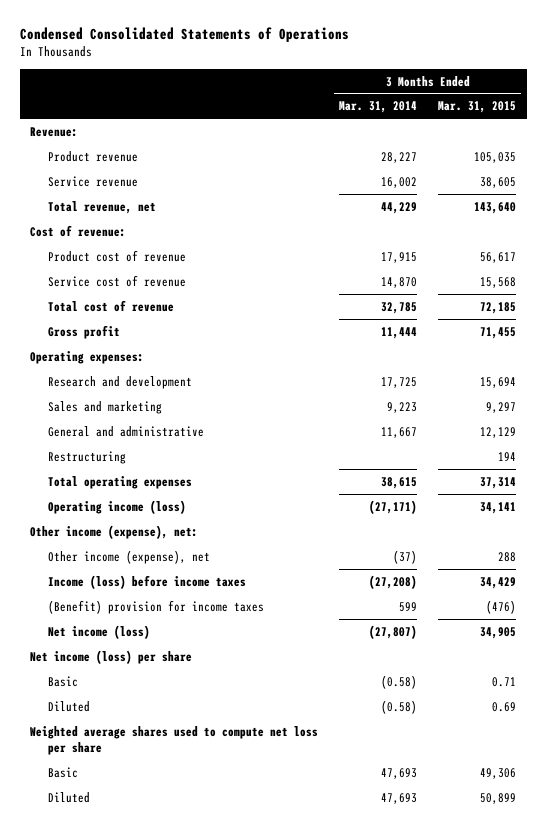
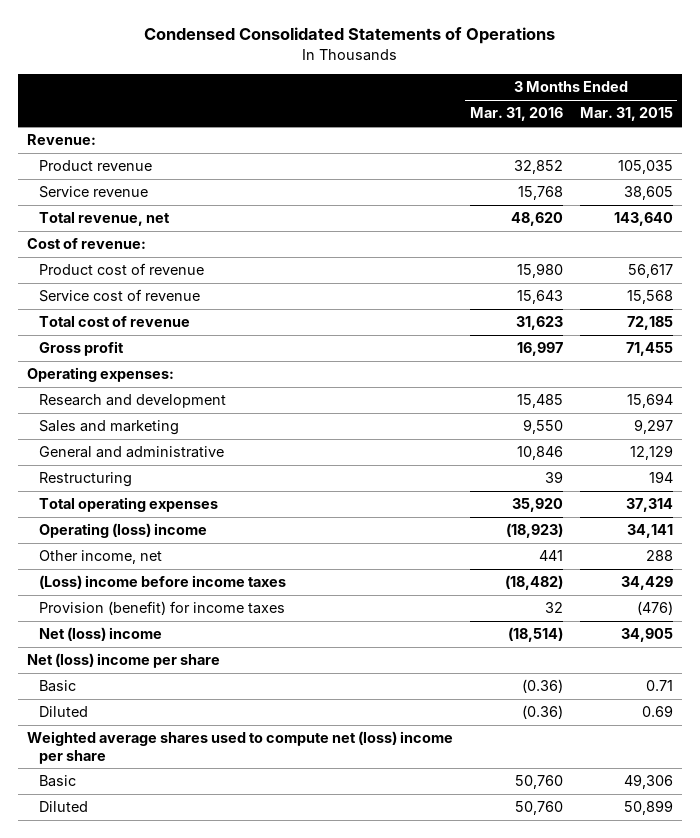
[339,101,418,114] Mar. 31, 2014 -> none
none -> [469,107,563,122] Mar. 31, 2016
[30,524,199,539] Other income (expense), net: -> none
[48,499,187,514] Operating income (loss) -> [39,523,208,539] Operating (loss) income
[48,549,211,564] Other income (expense), net -> [39,550,163,565] Other income, net
[48,574,247,589] Income (loss) before income taxes -> [39,575,287,590] (Loss) income before income taxes
[48,599,265,614] (Benefit) provision for income taxes -> [39,601,286,616] Provision (benefit) for income taxes
[48,624,151,639] Net income (loss) -> [39,627,163,642] Net (loss) income
[30,649,193,664] Net income (loss) per share -> [26,653,220,669] Net (loss) income per share
[30,725,319,755] Weighted average shares used to compute net loss per share -> [26,731,453,764] Weighted average shares used to compute net (loss) income per share

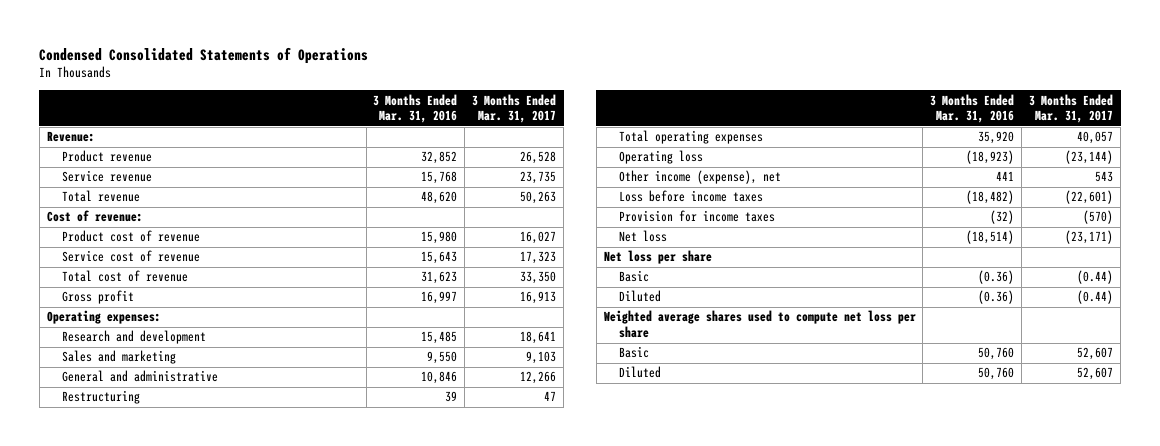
[579,107,673,122] Mar. 31, 2015 -> none
none -> [472,93,557,124] 3 Months Ended Mar. 31, 2017
[39,212,171,227] Total revenue, net -> [62,190,141,203] Total revenue
[39,523,208,539] Operating (loss) income -> [619,150,704,165] Operating loss
[39,550,163,565] Other income, net -> [619,170,782,185] Other income (expense), net
[39,575,287,590] (Loss) income before income taxes -> [619,190,764,203] Loss before income taxes
[39,601,286,616] Provision (benefit) for income taxes -> [619,210,776,223] Provision for income taxes
[544,602,563,614] 32 -> [990,210,1015,225] (32)
[39,627,163,642] Net (loss) income -> [619,230,668,243] Net loss
[26,653,220,669] Net (loss) income per share -> [603,250,712,265] Net loss per share
[26,731,453,764] Weighted average shares used to compute net (loss) income per share -> [603,310,916,339] Weighted average shares used to compute net loss per share

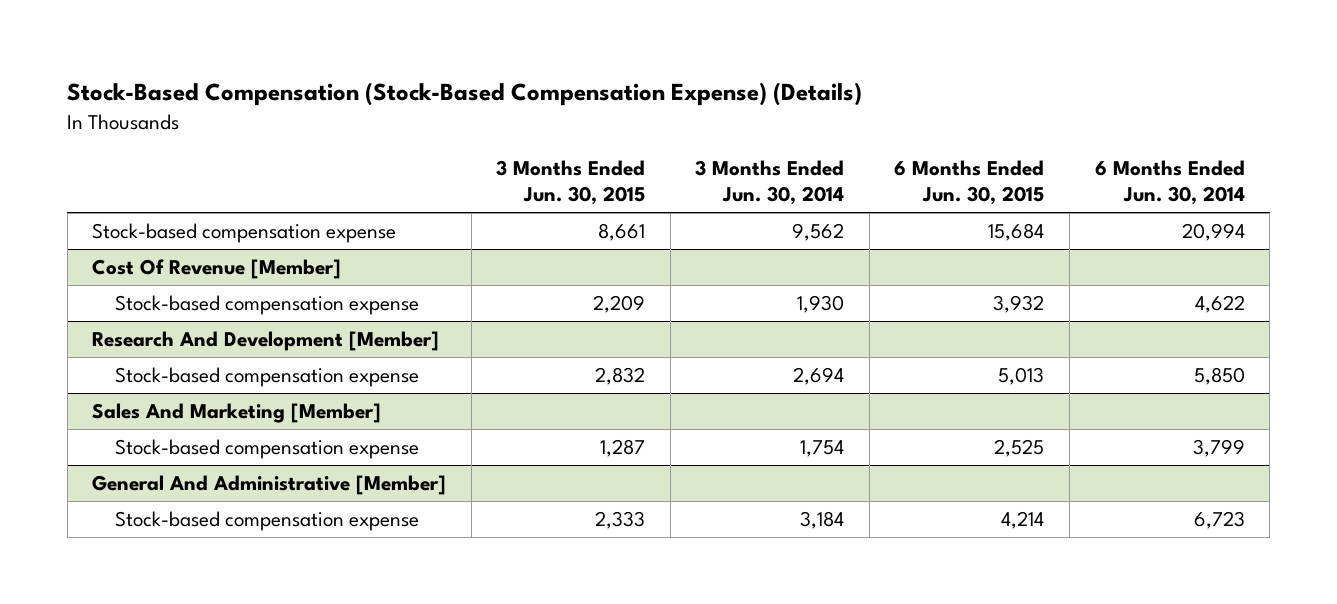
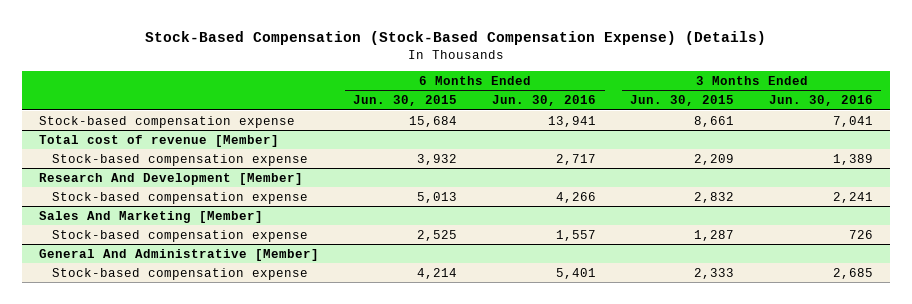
[695,159,845,206] 3 Months Ended Jun. 30, 2014 -> none
[1094,159,1245,206] 6 Months Ended Jun. 30, 2014 -> none
none -> [491,95,596,107] Jun. 30, 2016
none -> [768,95,873,107] Jun. 30, 2016
[92,258,342,279] Cost Of Revenue [Member] -> [39,134,280,147] Total cost of revenue [Member]

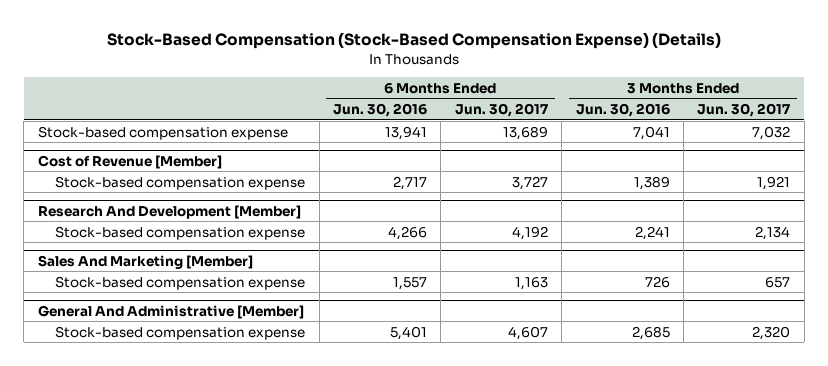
[353,95,458,107] Jun. 30, 2015 -> none
[630,95,735,107] Jun. 30, 2015 -> none
none -> [454,103,548,118] Jun. 30, 2017
none -> [697,103,791,118] Jun. 30, 2017
[39,134,280,147] Total cost of revenue [Member] -> [37,154,222,169] Cost of Revenue [Member]

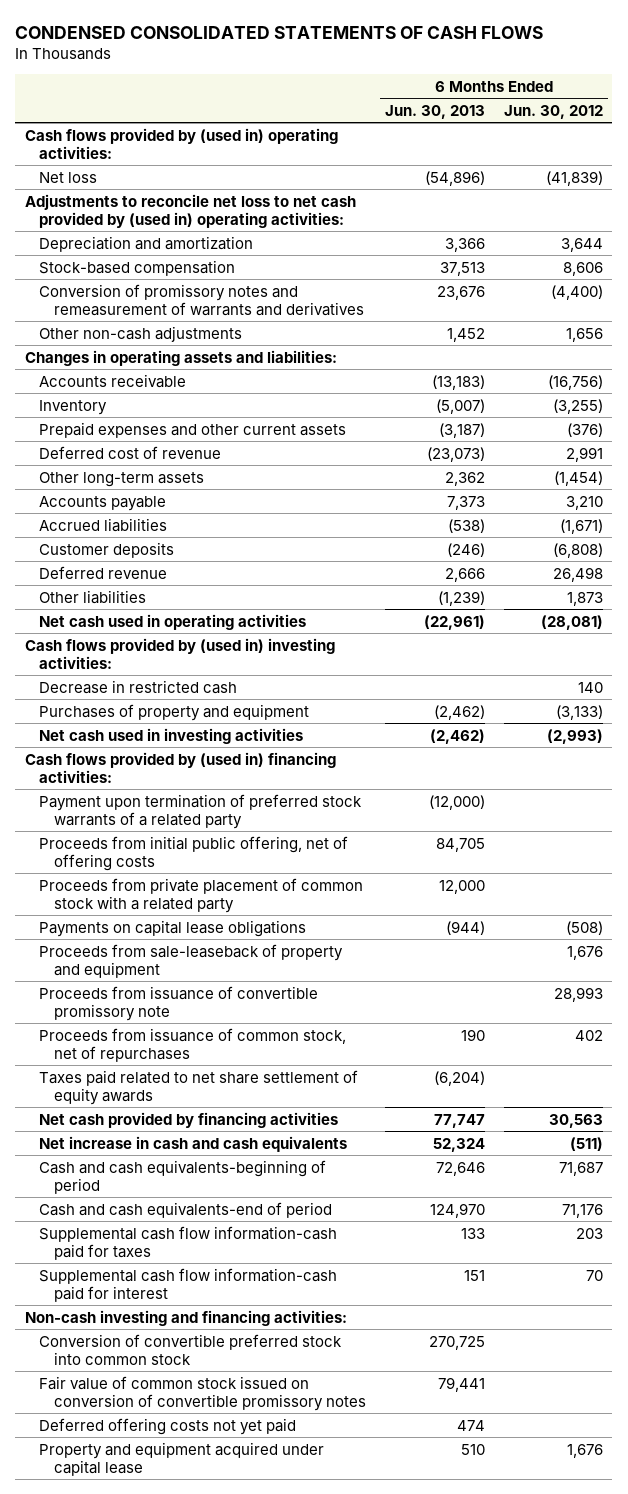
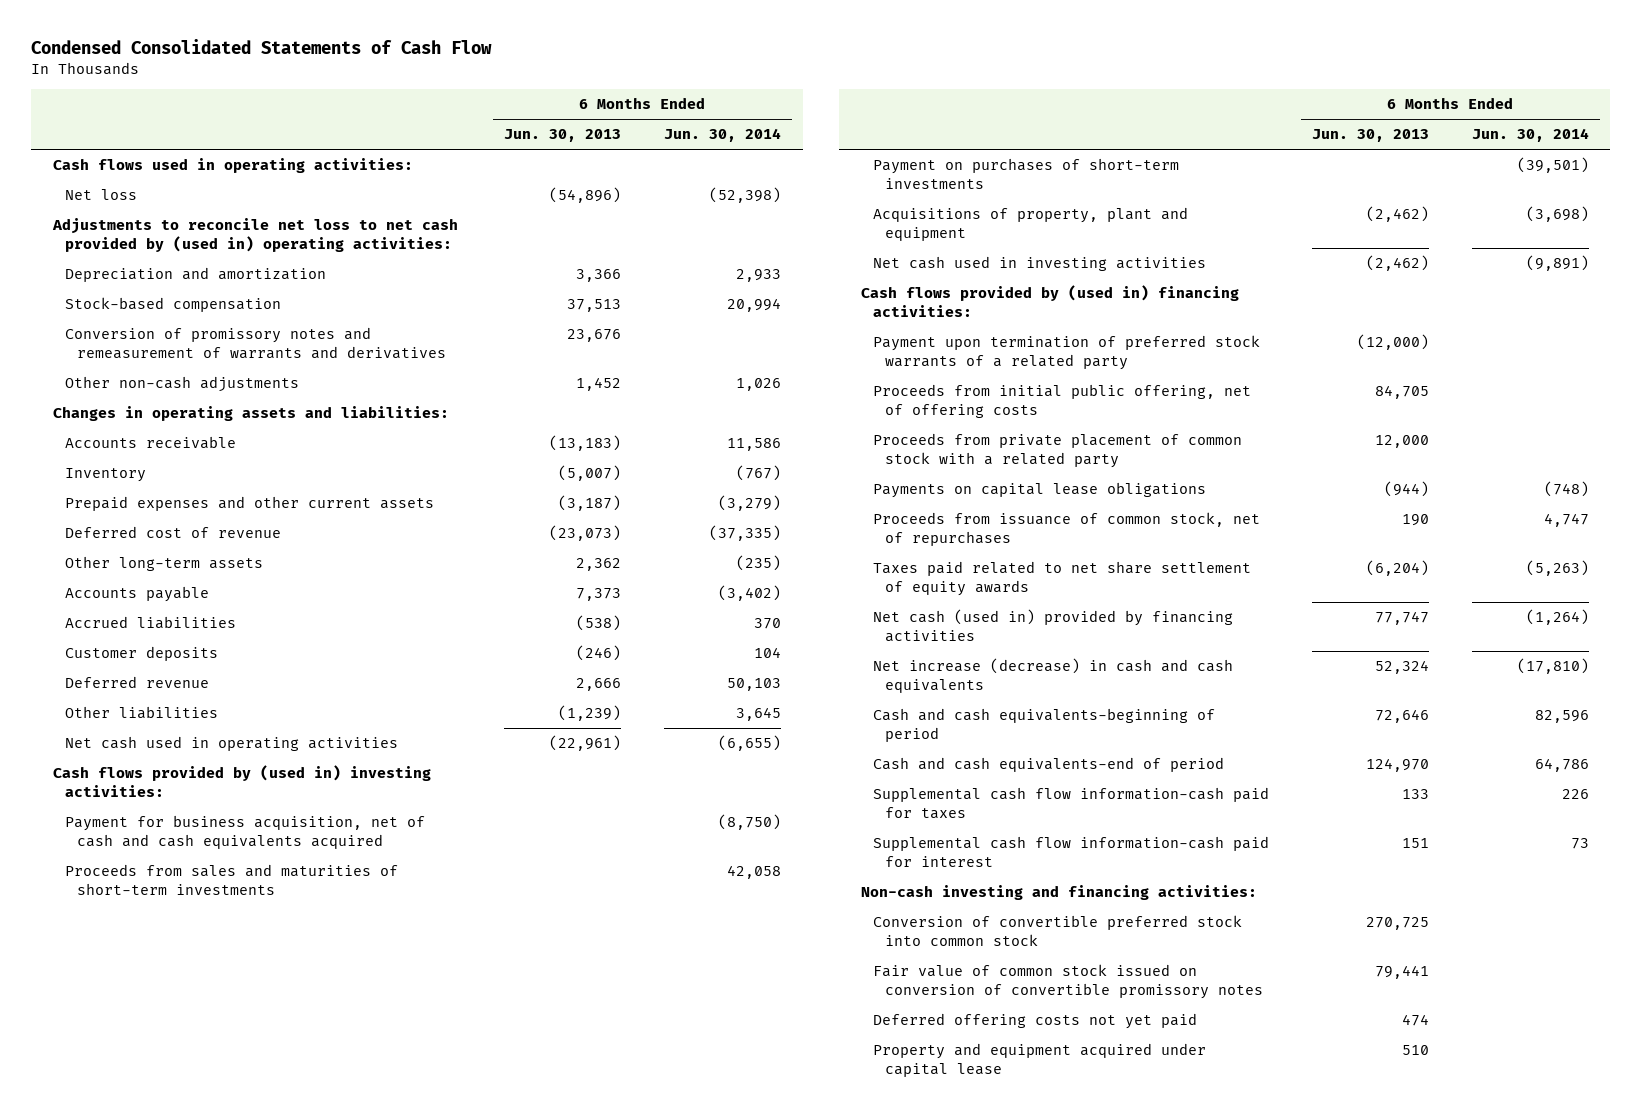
[15,25,544,39] CONDENSED CONSOLIDATED STATEMENTS OF CASH FLOWS -> [31,39,493,55] Condensed Consolidated Statements of Cash Flow
[503,104,603,119] Jun. 30, 2012 -> none
none -> [664,128,782,143] Jun. 30, 2014
[24,127,338,159] Cash flows provided by (used in) operating activities: -> [52,158,413,174] Cash flows used in operating activities:
[39,679,238,694] Decrease in restricted cash -> none
none -> [64,815,425,850] Payment for business acquisition, net of cash and cash equivalents acquired
none -> [64,864,398,896] Proceeds from sales and maturities of short-term investments
none -> [872,158,1179,190] Payment on purchases of short-term investments
[39,703,310,721] Purchases of property and equipment -> [872,207,1188,242] Acquisitions of property, plant and equipment
[39,943,344,978] Proceeds from sale-leaseback of property and equipment -> none
[39,985,319,1021] Proceeds from issuance of convertible promissory note -> none
[39,1111,339,1128] Net cash provided by financing activities -> [872,609,1233,643] Net cash (used in) provided by financing activities
[39,1135,348,1152] Net increase in cash and cash equivalents -> [872,658,1233,694] Net increase (decrease) in cash and cash equivalents

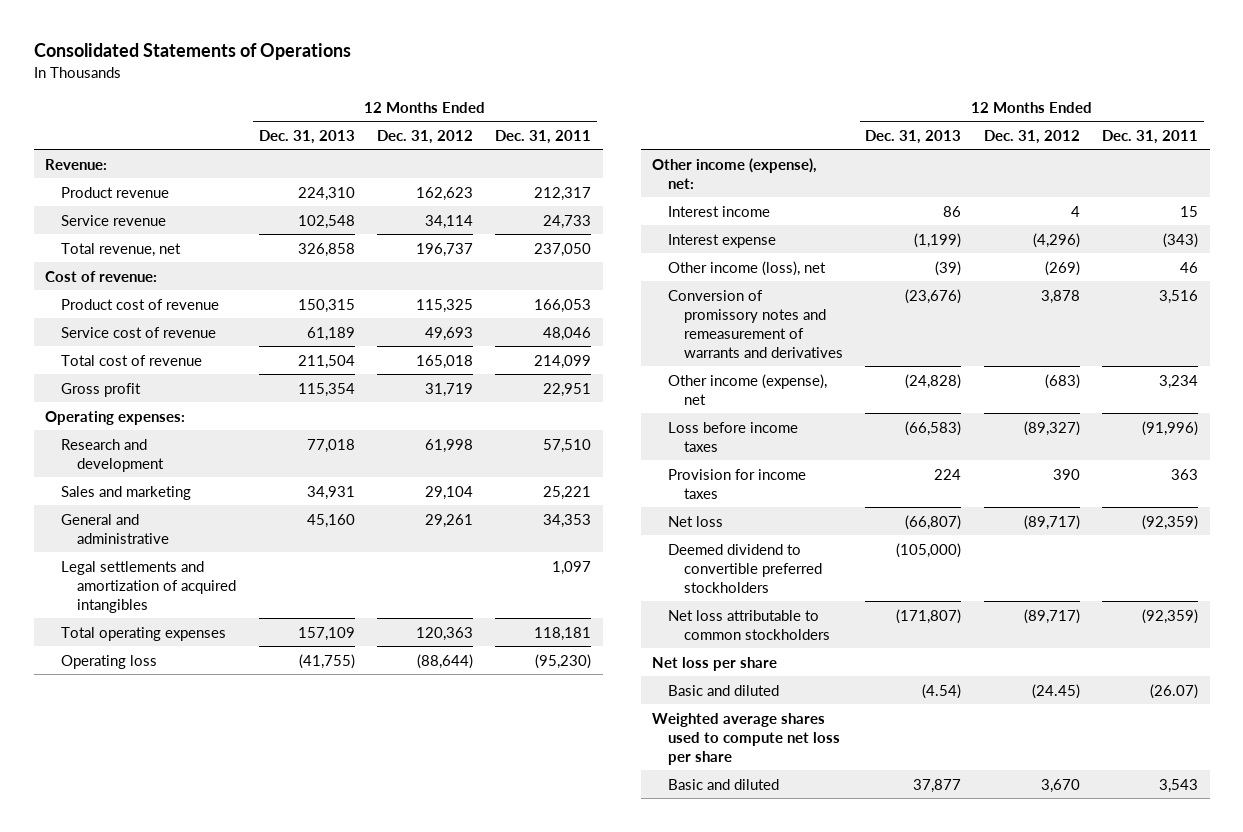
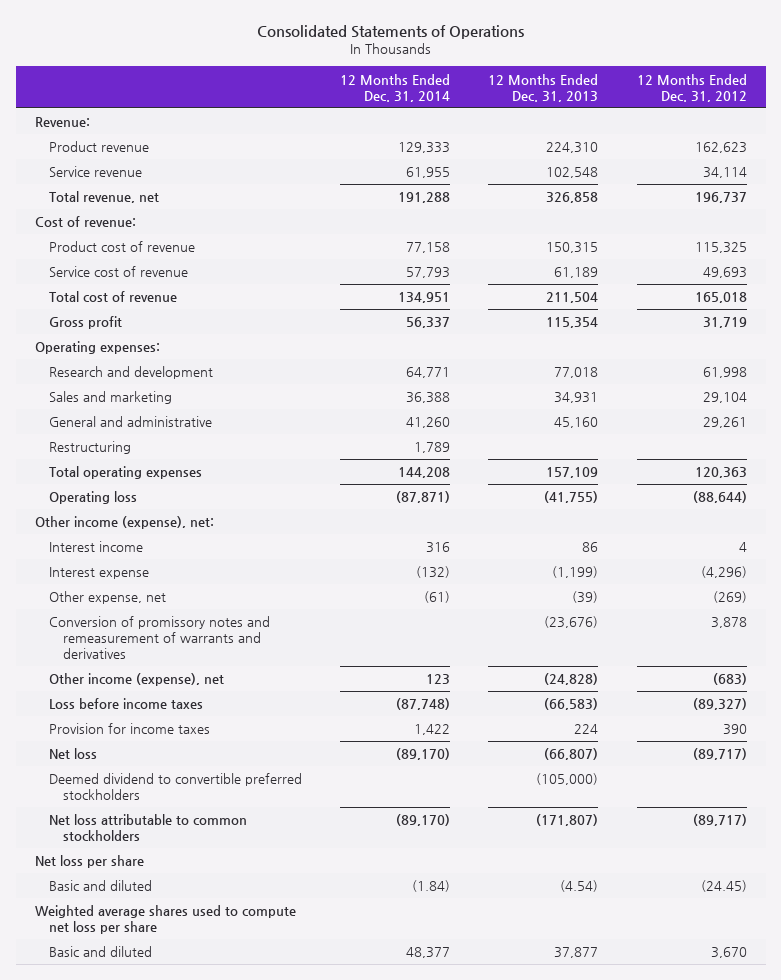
[495,129,592,144] Dec. 31, 2011 -> none
none -> [340,73,451,102] 12 Months Ended Dec. 31, 2014
[61,560,237,613] Legal settlements and amortization of acquired intangibles -> none
none -> [48,441,131,455] Restructuring
[667,260,826,276] Other income (loss), net -> [48,591,166,605] Other expense, net

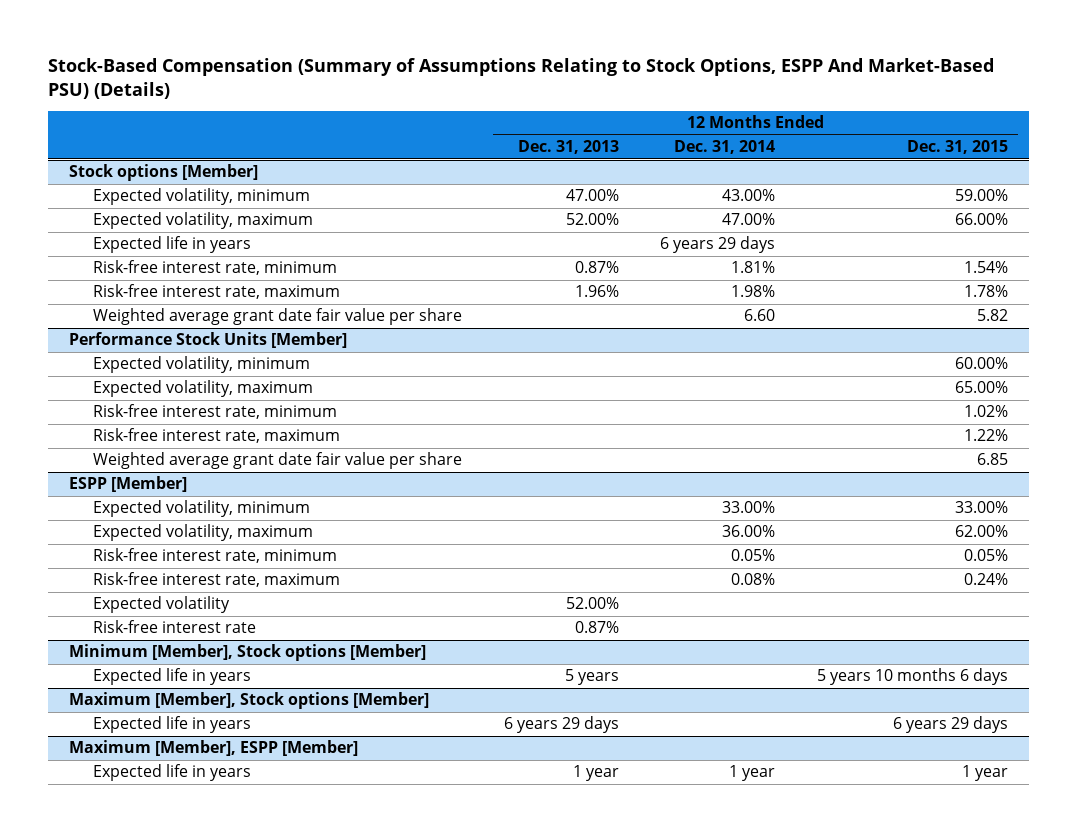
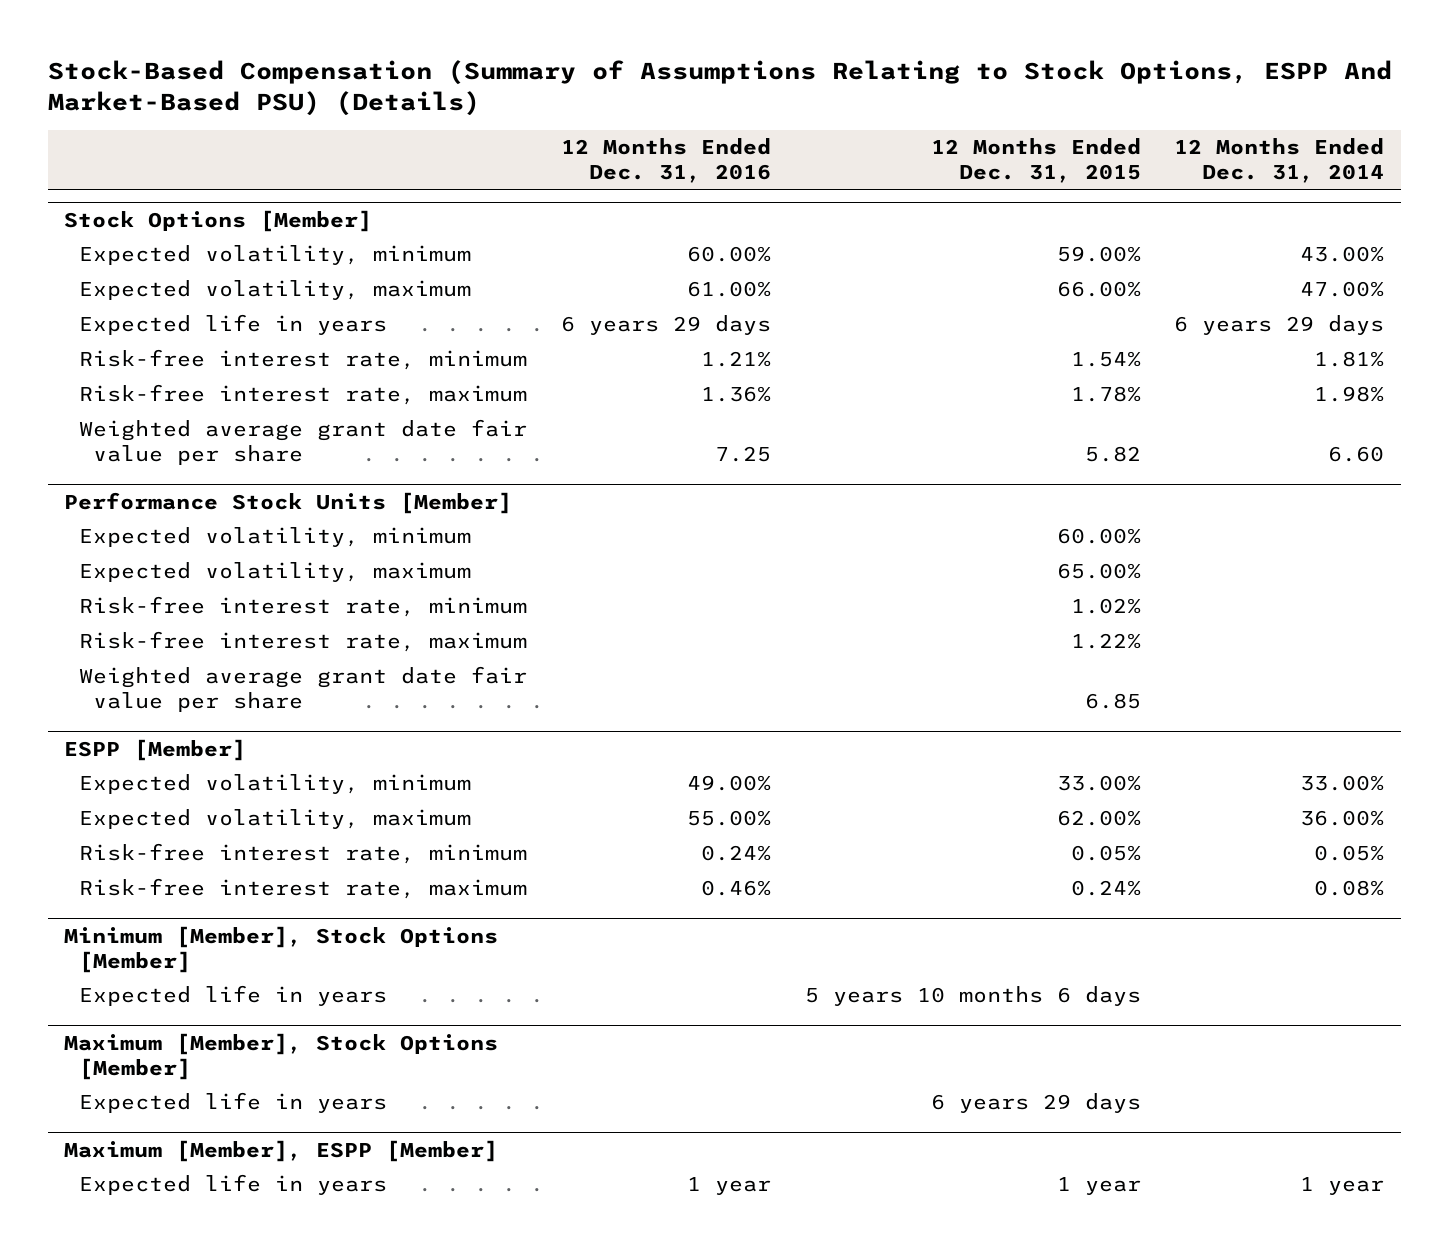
[517,140,619,155] Dec. 31, 2013 -> none
none -> [560,138,771,184] 12 Months Ended Dec. 31, 2016
[68,164,258,182] Stock options [Member] -> [64,209,373,232] Stock Options [Member]
[92,596,230,614] Expected volatility -> none
[92,620,256,634] Risk-free interest rate -> none
[68,644,426,662] Minimum [Member], Stock options [Member] -> [64,925,499,973] Minimum [Member], Stock Options [Member]
[68,692,429,710] Maximum [Member], Stock options [Member] -> [64,1032,499,1080] Maximum [Member], Stock Options [Member]

